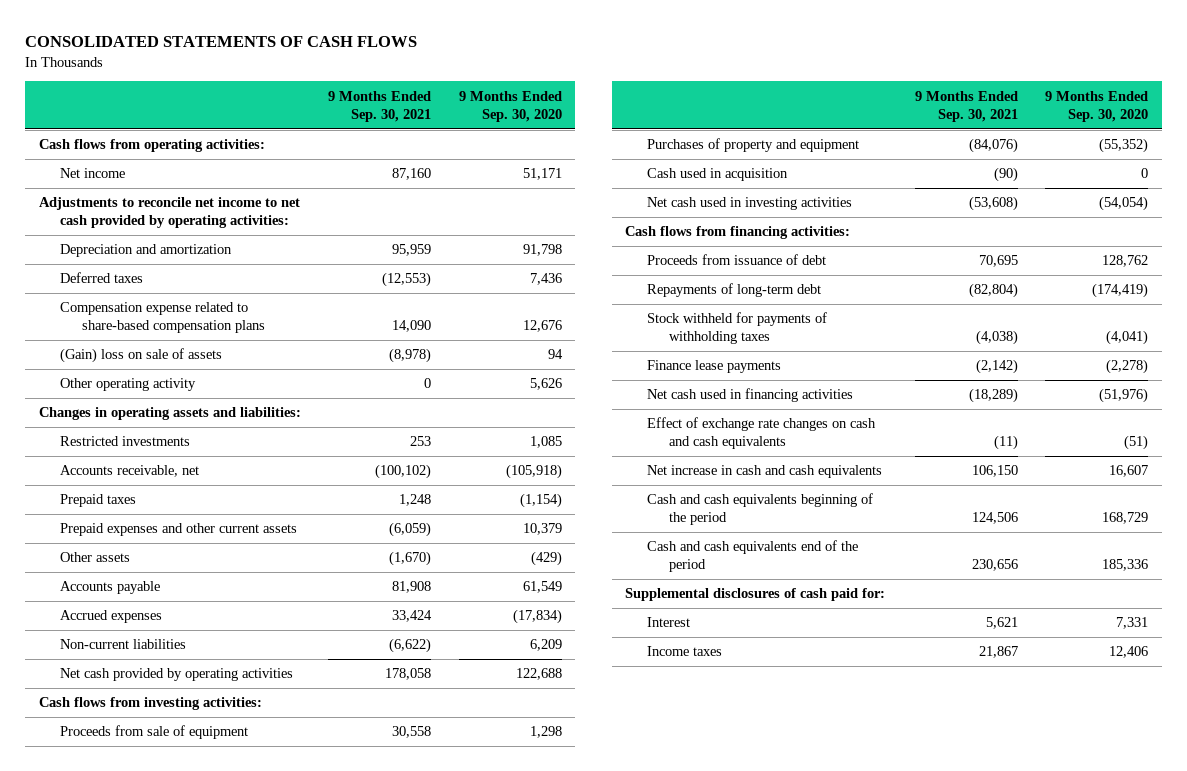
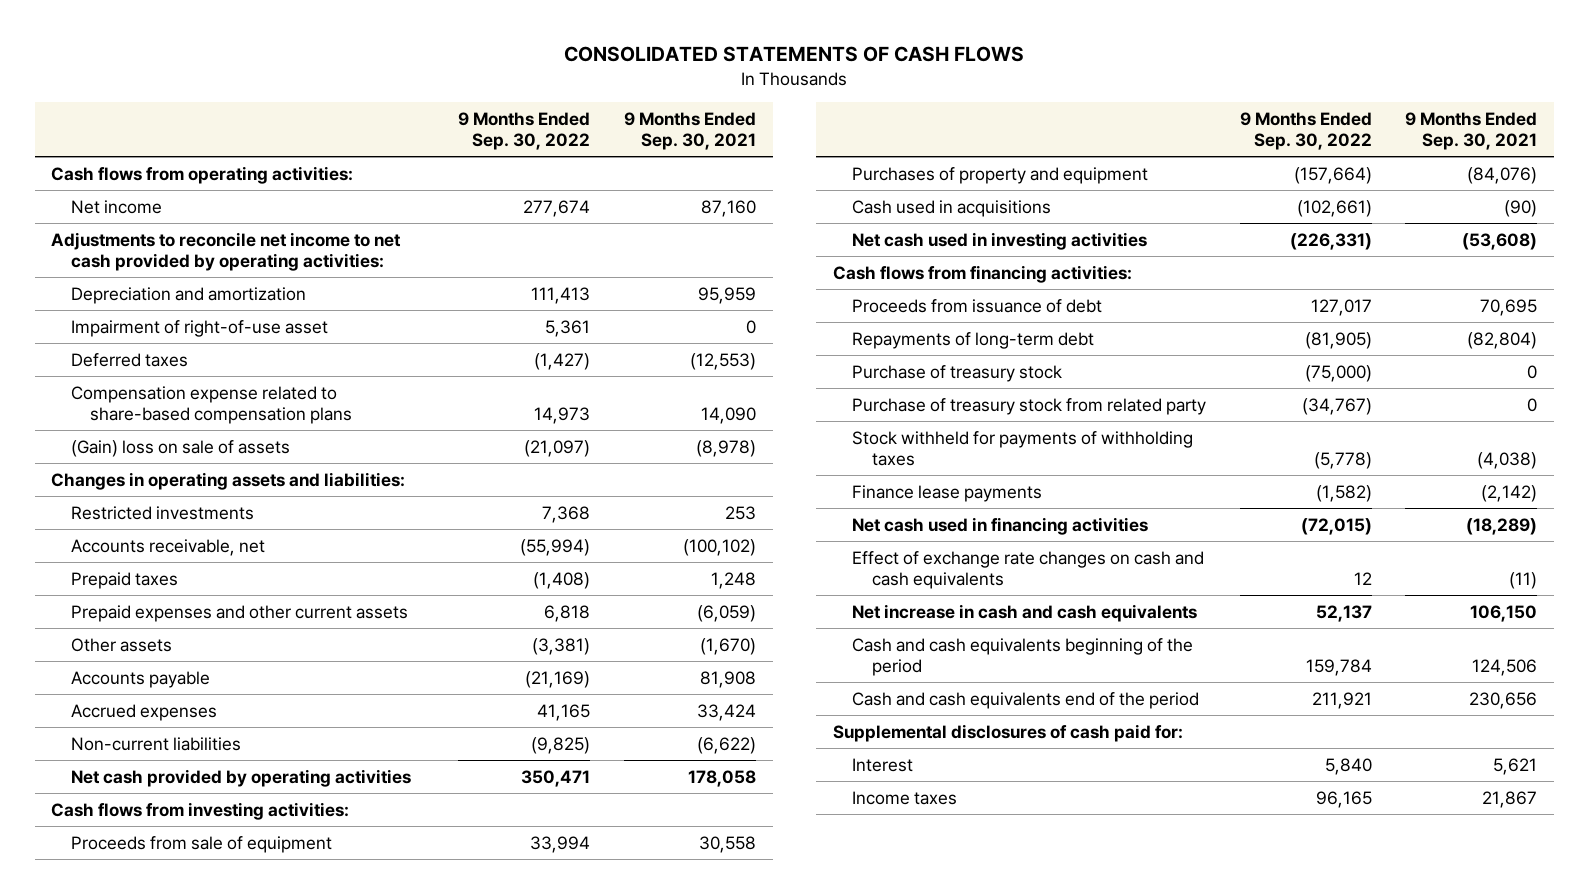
[458,90,562,122] 9 Months Ended Sep. 30, 2020 -> none
none -> [458,111,591,150] 9 Months Ended Sep. 30, 2022
none -> [70,319,328,337] Impairment of right-of-use asset
[60,378,197,392] Other operating activity -> none
[647,168,789,182] Cash used in acquisition -> [852,199,1052,217] Cash used in acquisitions
none -> [852,364,1063,382] Purchase of treasury stock
none -> [852,397,1207,415] Purchase of treasury stock from related party

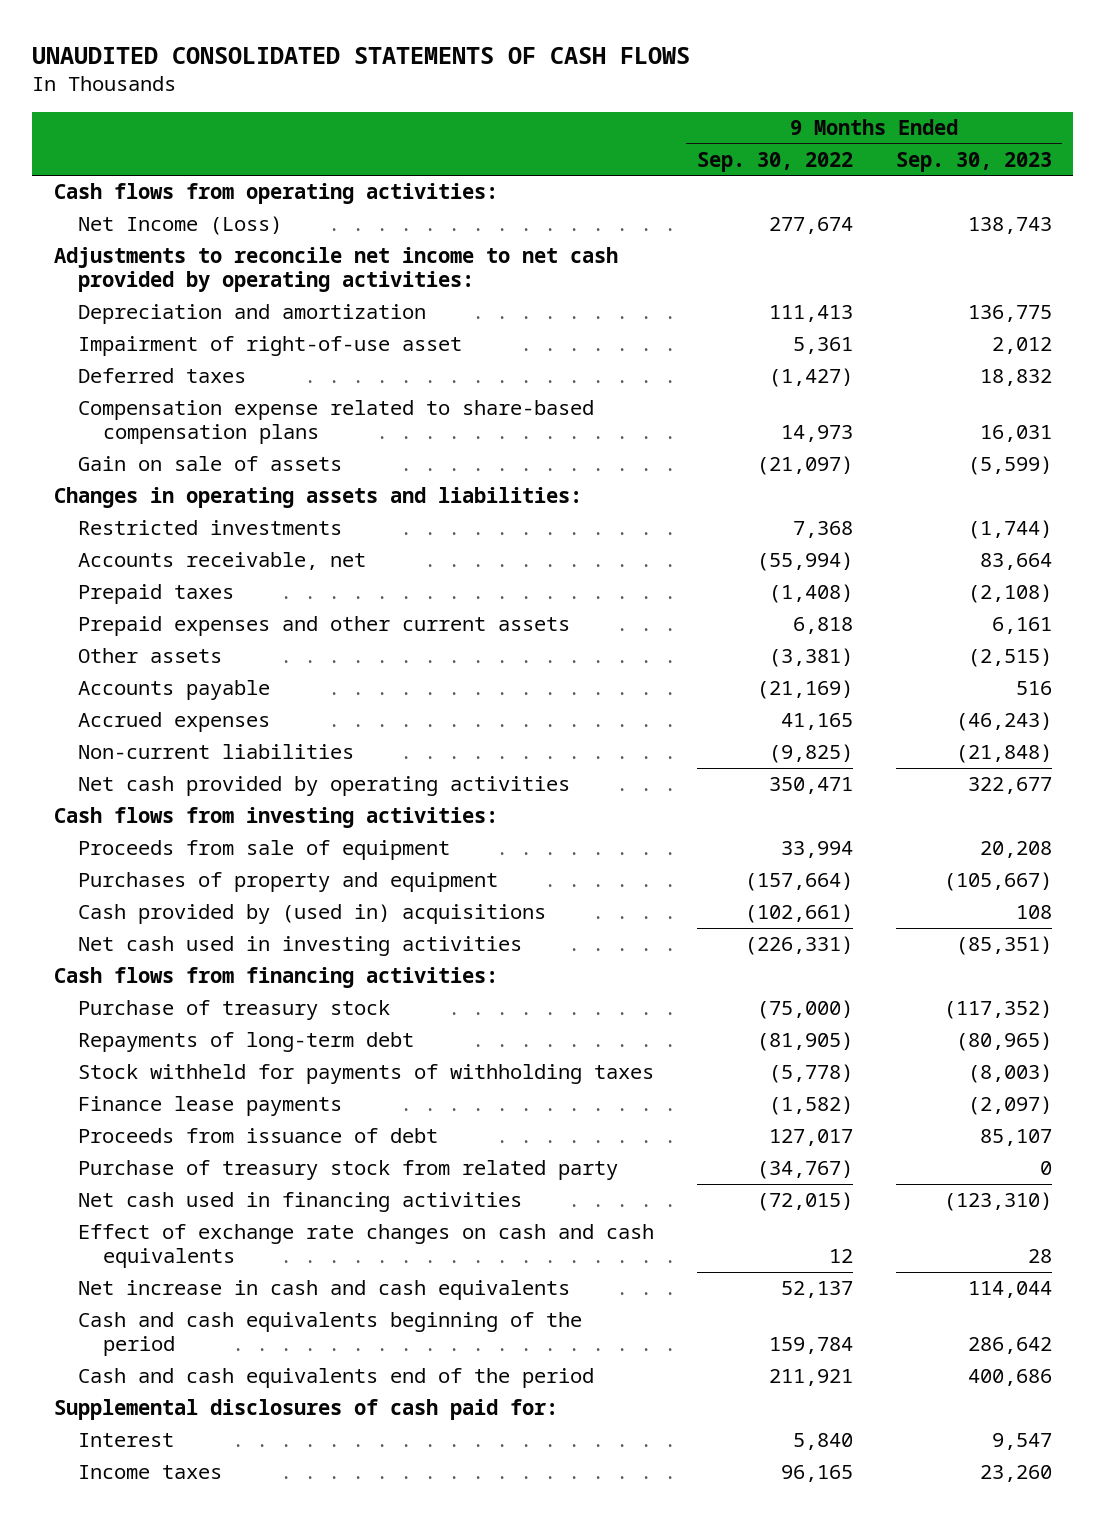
[564,46,1025,63] CONSOLIDATED STATEMENTS OF CASH FLOWS -> [32,46,691,64] UNAUDITED CONSOLIDATED STATEMENTS OF CASH FLOWS
[624,111,757,150] 9 Months Ended Sep. 30, 2021 -> none
none -> [895,151,1052,172] Sep. 30, 2023
[70,199,162,214] Net income -> [78,216,283,236] Net Income (Loss)
[70,439,290,457] (Gain) loss on sale of assets -> [78,456,343,472] Gain on sale of assets
[852,199,1052,217] Cash used in acquisitions -> [78,904,547,925] Cash provided by (used in) acquisitions
[852,331,1095,349] Repayments of long-term debt -> [78,1032,415,1053] Repayments of long-term debt
[852,298,1103,313] Proceeds from issuance of debt -> [78,1128,439,1144] Proceeds from issuance of debt
[852,397,1207,415] Purchase of treasury stock from related party -> [78,1160,619,1181] Purchase of treasury stock from related party

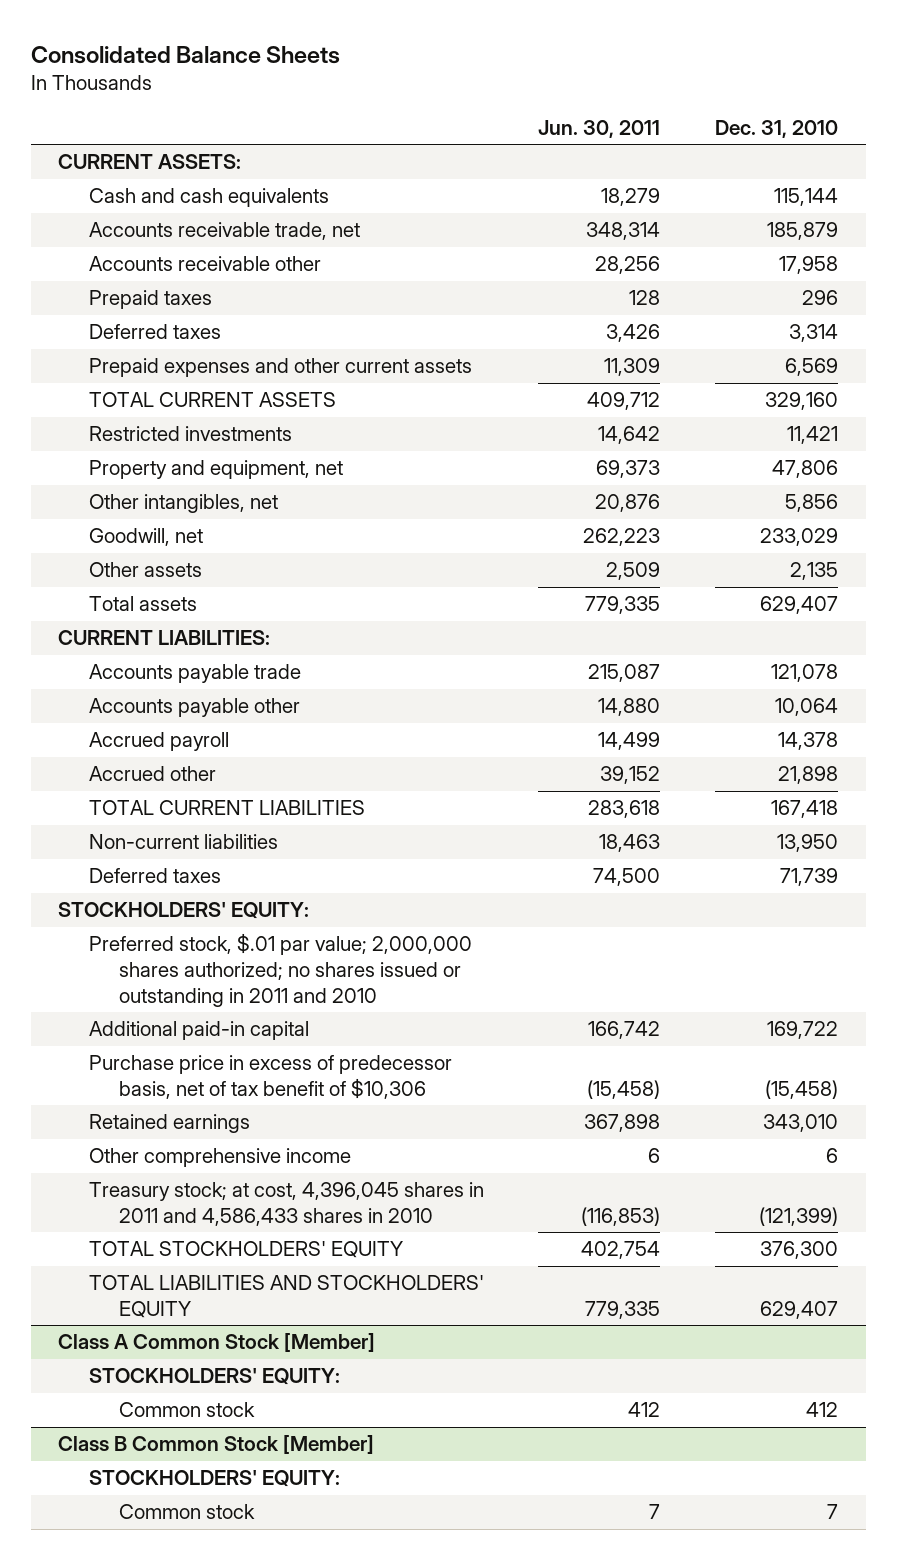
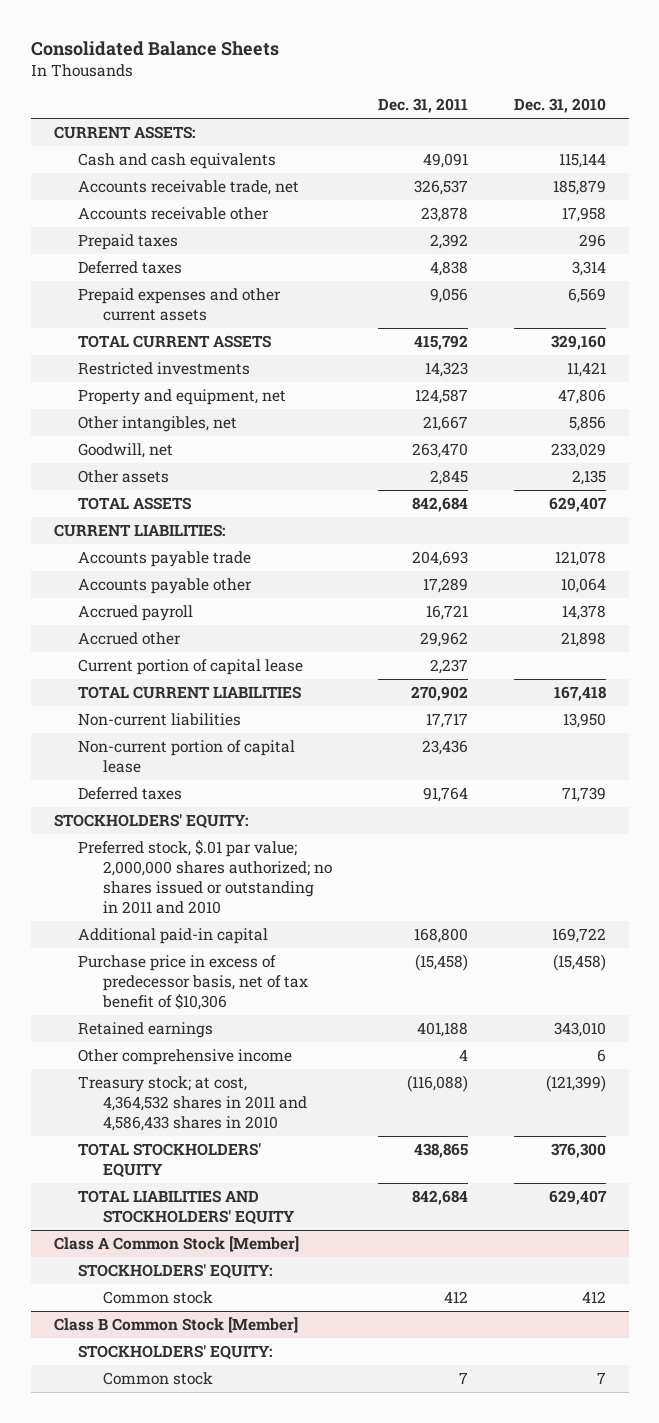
[538,120,661,139] Jun. 30, 2011 -> none
none -> [377,98,468,114] Dec. 31, 2011
[88,596,197,612] Total assets -> [78,497,192,511] TOTAL ASSETS
none -> [78,659,304,676] Current portion of capital lease
none -> [78,740,296,774] Non-current portion of capital lease
[88,1182,484,1226] Treasury stock; at cost, 4,396,045 shares in 2011 and 4,586,433 shares in 2010 -> [78,1076,307,1132] Treasury stock; at cost, 4,364,532 shares in 2011 and 4,586,433 shares in 2010

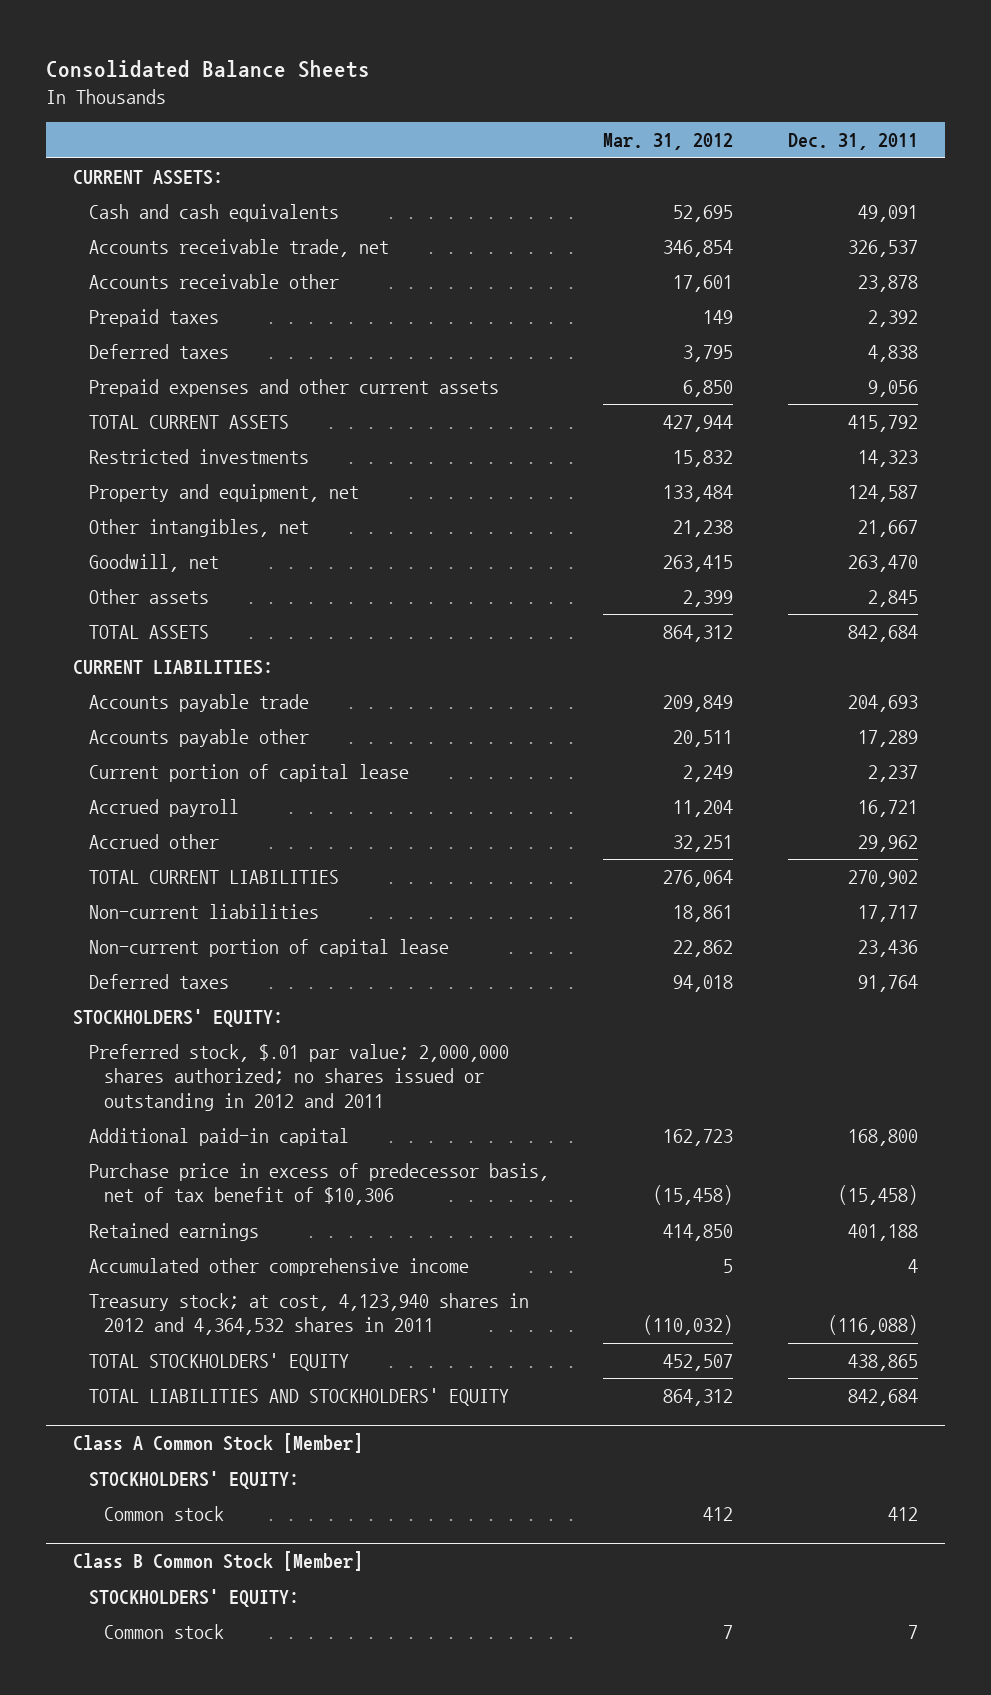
[513,98,606,114] Dec. 31, 2010 -> none
none -> [603,133,734,151] Mar. 31, 2012
[78,659,304,676] Current portion of capital lease -> [88,763,409,782] Current portion of capital lease
[78,840,332,915] Preferred stock, $.01 par value; 2,000,000 shares authorized; no shares issued or outstanding in 2011 and 2010 -> [88,1043,509,1111] Preferred stock, $.01 par value; 2,000,000 shares authorized; no shares issued or outstanding in 2012 and 2011
[78,1049,293,1066] Other comprehensive income -> [88,1257,469,1276] Accumulated other comprehensive income
[78,1076,307,1132] Treasury stock; at cost, 4,364,532 shares in 2011 and 4,586,433 shares in 2010 -> [88,1292,529,1336] Treasury stock; at cost, 4,123,940 shares in 2012 and 4,364,532 shares in 2011

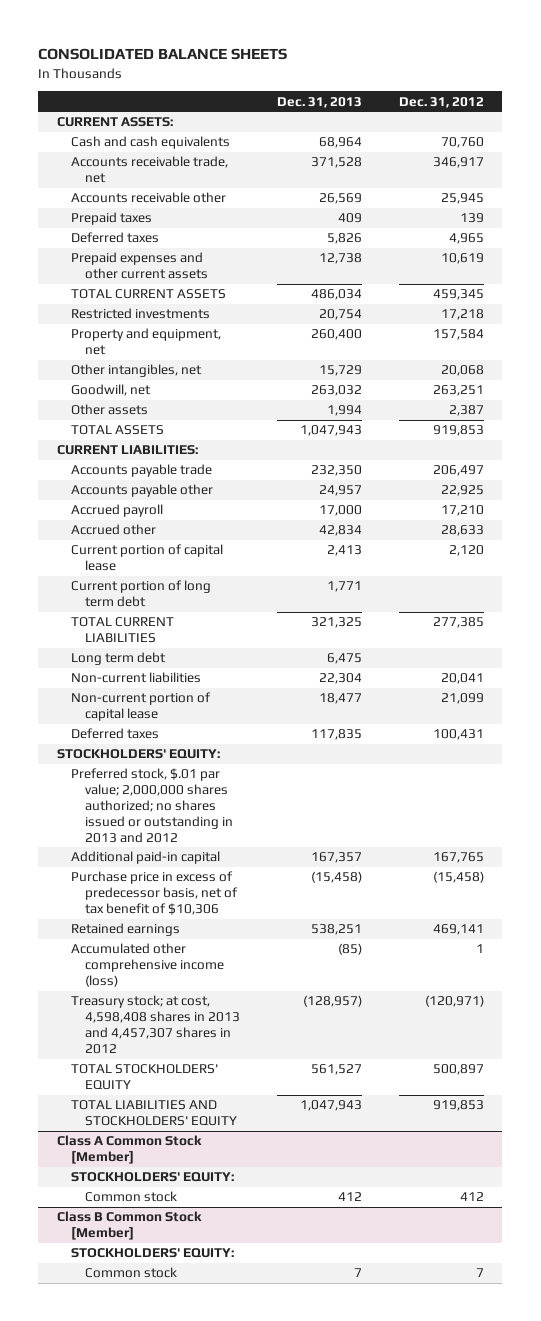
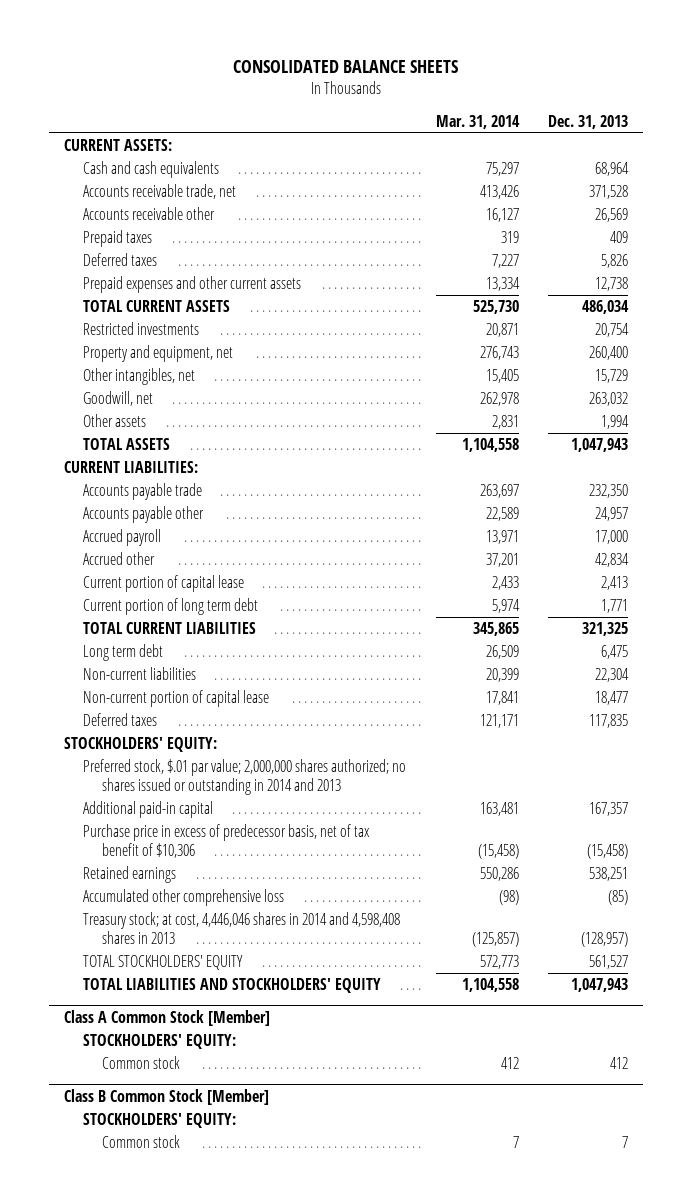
[398,96,484,108] Dec. 31, 2012 -> none
none -> [435,114,520,129] Mar. 31, 2014
[70,768,233,843] Preferred stock, $.01 par value; 2,000,000 shares authorized; no shares issued or outstanding in 2013 and 2012 -> [82,759,406,796] Preferred stock, $.01 par value; 2,000,000 shares authorized; no shares issued or outstanding in 2014 and 2013
[70,943,224,988] Accumulated other comprehensive income (loss) -> [82,889,284,907] Accumulated other comprehensive loss
[70,995,240,1054] Treasury stock; at cost, 4,598,408 shares in 2013 and 4,457,307 shares in 2012 -> [82,912,400,945] Treasury stock; at cost, 4,446,046 shares in 2014 and 4,598,408 shares in 2013

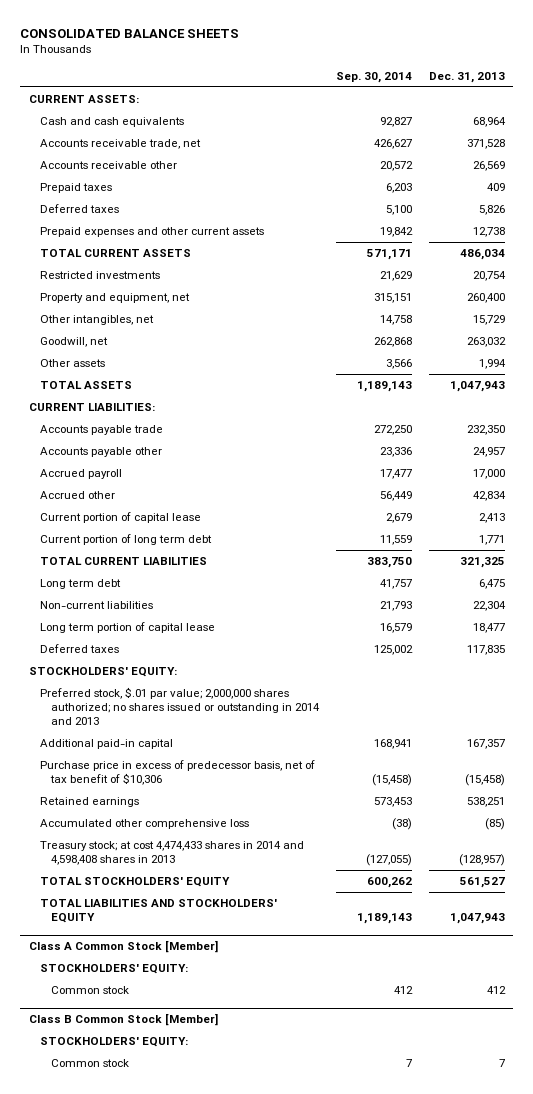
[435,114,520,129] Mar. 31, 2014 -> none
none -> [335,71,412,83] Sep. 30, 2014
[82,690,269,708] Non-current portion of capital lease -> [39,622,215,634] Long term portion of capital lease
[82,912,400,945] Treasury stock; at cost, 4,446,046 shares in 2014 and 4,598,408 shares in 2013 -> [39,841,304,866] Treasury stock; at cost 4,474,433 shares in 2014 and 4,598,408 shares in 2013

